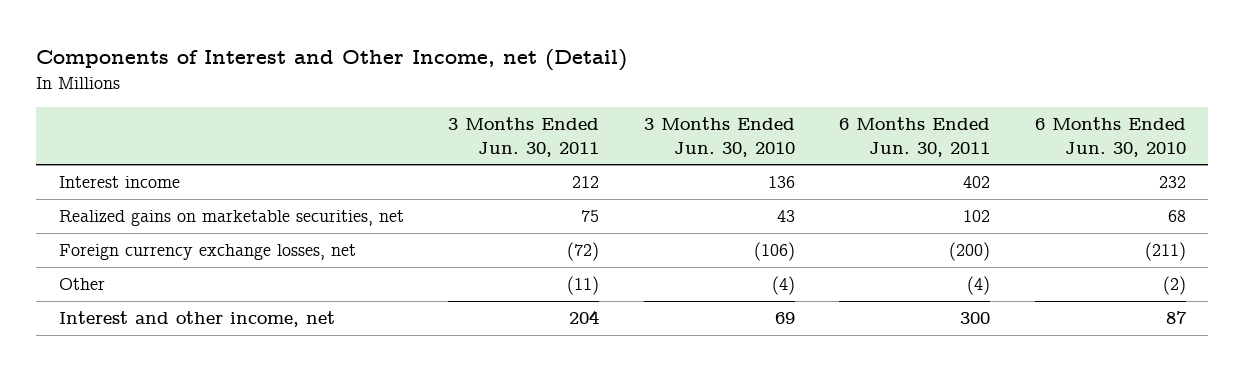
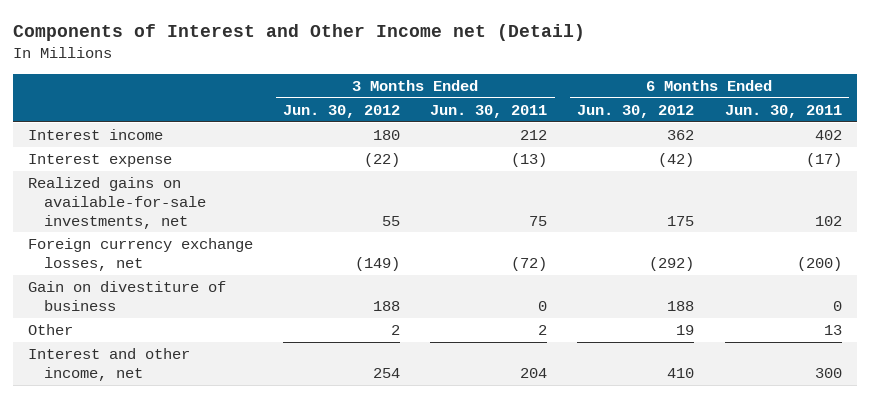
[36,49,628,72] Components of Interest and Other Income, net (Detail) -> [12,24,585,42] Components of Interest and Other Income net (Detail)
[643,117,795,157] 3 Months Ended Jun. 30, 2010 -> none
[1034,117,1186,157] 6 Months Ended Jun. 30, 2010 -> none
none -> [283,104,401,118] Jun. 30, 2012
none -> [577,104,695,118] Jun. 30, 2012
none -> [27,154,172,168] Interest expense
[58,210,404,227] Realized gains on marketable securities, net -> [27,177,206,229] Realized gains on available-for-sale investments, net
none -> [27,281,226,311] Gain on divestiture of business
[567,276,600,296] (11) -> [538,325,548,336] 2
[967,276,991,296] (4) -> [823,325,842,336] 13

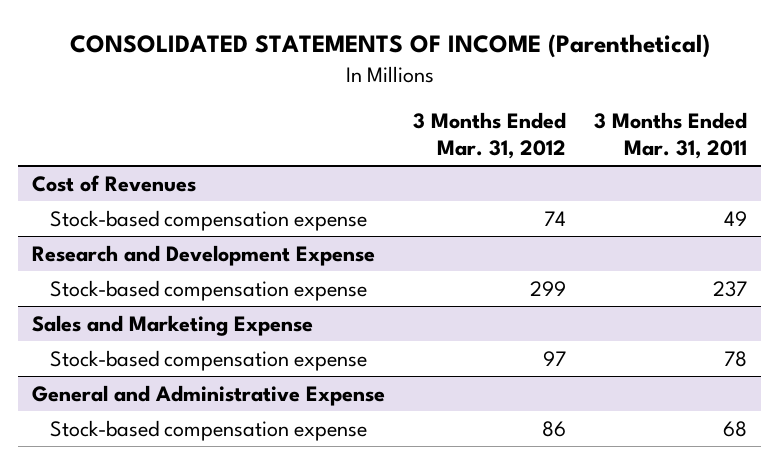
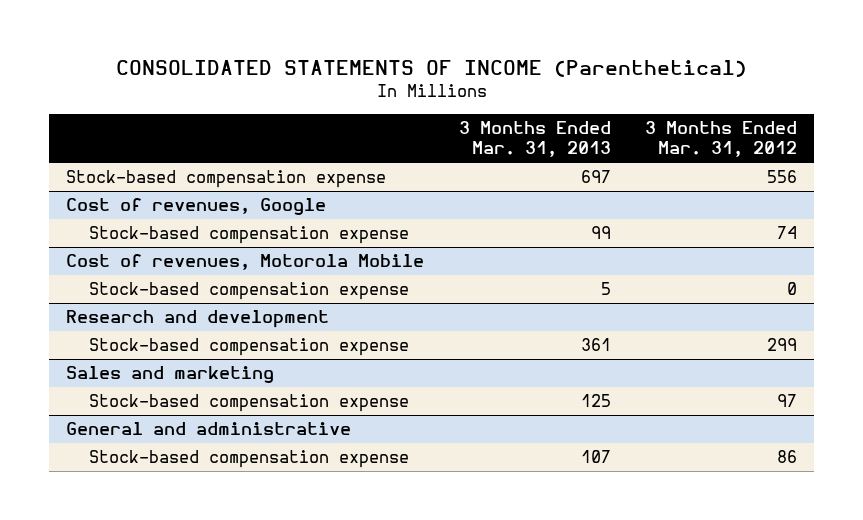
[594,112,748,159] 3 Months Ended Mar. 31, 2011 -> none
none -> [458,121,611,158] 3 Months Ended Mar. 31, 2013
none -> [66,170,387,189] Stock-based compensation expense
[32,174,197,192] Cost of Revenues -> [66,198,327,216] Cost of revenues, Google
none -> [66,254,425,271] Cost of revenues, Motorola Mobile
none -> [88,282,409,301] Stock-based compensation expense
[32,244,376,266] Research and Development Expense -> [66,310,330,329] Research and development
[32,314,314,336] Sales and Marketing Expense -> [66,366,275,384] Sales and marketing
[32,384,386,406] General and Administrative Expense -> [66,422,352,436] General and administrative

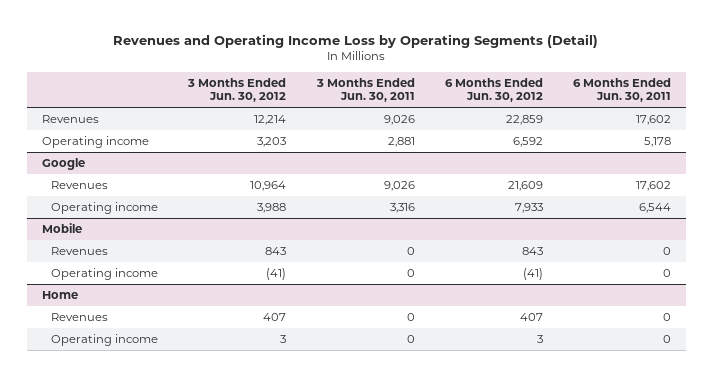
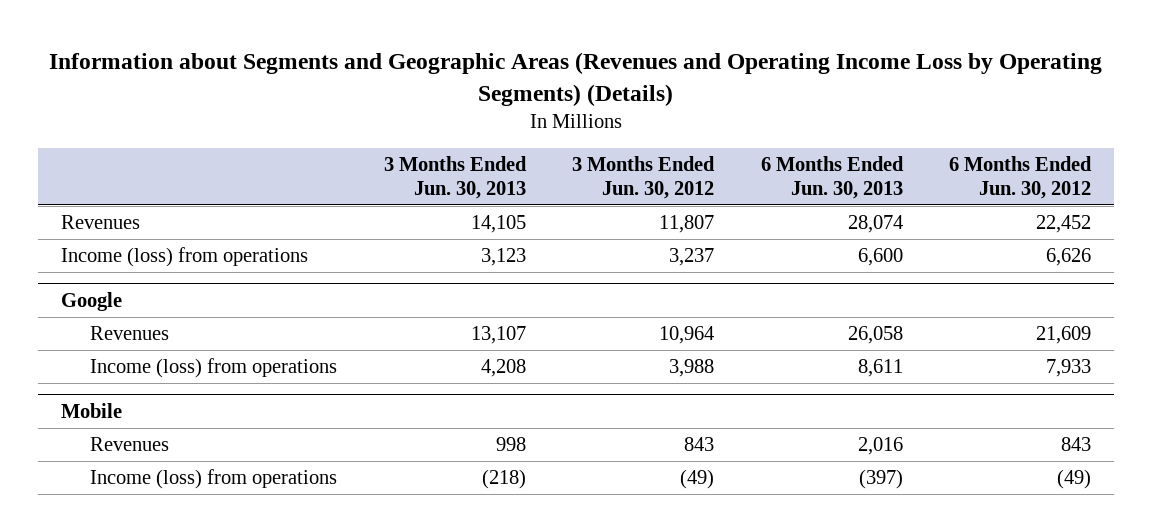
[113,33,599,48] Revenues and Operating Income Loss by Operating Segments (Detail) -> [49,52,1103,106] Information about Segments and Geographic Areas (Revenues and Operating Income Loss by Operating Segments) (Details)
[315,77,415,103] 3 Months Ended Jun. 30, 2011 -> none
[572,77,671,103] 6 Months Ended Jun. 30, 2011 -> none
none -> [383,156,527,200] 3 Months Ended Jun. 30, 2013
none -> [760,156,904,200] 6 Months Ended Jun. 30, 2013
[254,115,287,126] 12,214 -> [659,214,715,233] 11,807
[505,115,543,126] 22,859 -> [1035,214,1091,233] 22,452
[42,136,150,149] Operating income -> [61,246,309,267] Income (loss) from operations
[257,137,287,148] 3,203 -> [669,247,715,266] 3,237
[512,137,543,148] 6,592 -> [1045,247,1091,266] 6,626
[51,202,159,215] Operating income -> [90,357,338,378] Income (loss) from operations
[42,291,79,300] Home -> none
[51,313,109,322] Revenues -> none
[51,334,159,347] Operating income -> none
[51,268,159,281] Operating income -> [90,468,338,489] Income (loss) from operations
[266,268,287,281] (41) -> [680,468,715,489] (49)
[522,268,543,281] (41) -> [1056,468,1091,489] (49)

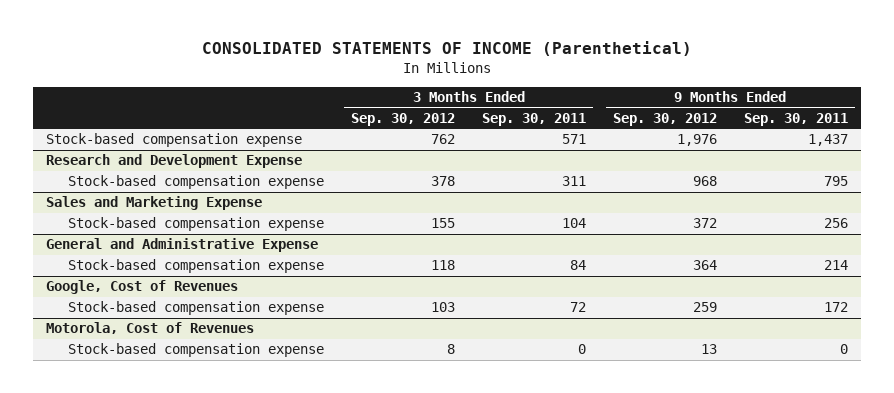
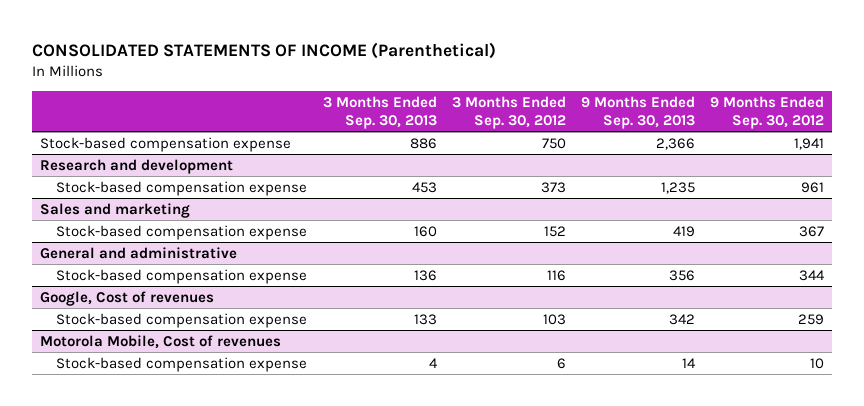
[482,113,587,127] Sep. 30, 2011 -> none
[743,113,848,127] Sep. 30, 2011 -> none
none -> [322,95,437,129] 3 Months Ended Sep. 30, 2013
none -> [581,95,696,129] 9 Months Ended Sep. 30, 2013
[431,134,456,145] 762 -> [541,137,566,149] 750
[677,134,718,147] 1,976 -> [794,137,825,150] 1,941
[46,154,303,169] Research and Development Expense -> [40,158,234,174] Research and development
[431,176,456,187] 378 -> [540,181,566,193] 373
[693,176,718,187] 968 -> [801,181,825,193] 961
[46,196,263,211] Sales and Marketing Expense -> [40,202,191,218] Sales and marketing
[431,218,456,229] 155 -> [543,225,566,237] 152
[693,218,718,229] 372 -> [799,225,825,237] 367
[46,238,319,253] General and Administrative Expense -> [40,246,238,259] General and administrative
[431,260,456,271] 118 -> [546,269,566,281] 116
[693,260,718,271] 364 -> [799,269,826,281] 344
[46,280,239,295] Google, Cost of Revenues -> [40,290,215,306] Google, Cost of revenues
[46,322,255,335] Motorola, Cost of Revenues -> [40,334,282,349] Motorola Mobile, Cost of revenues
[447,344,456,355] 8 -> [556,357,566,369] 6
[701,344,718,355] 13 -> [810,357,825,369] 10

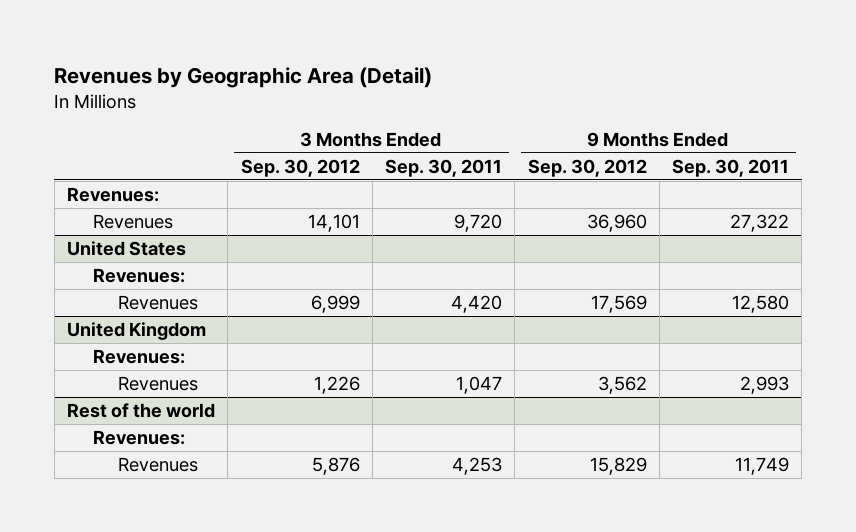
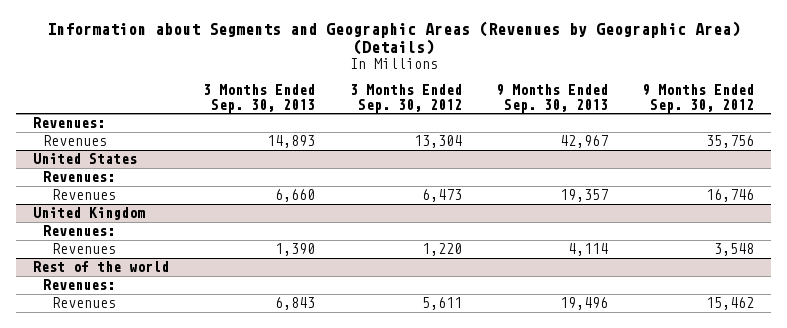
[54,66,433,88] Revenues by Geographic Area (Detail) -> [46,20,740,55] Information about Segments and Geographic Areas (Revenues by Geographic Area) (Details)
[385,158,503,177] Sep. 30, 2011 -> none
[672,158,790,177] Sep. 30, 2011 -> none
none -> [203,83,316,113] 3 Months Ended Sep. 30, 2013
none -> [495,83,608,113] 9 Months Ended Sep. 30, 2013
[307,213,360,232] 14,101 -> [413,135,462,149] 13,304
[586,213,647,232] 36,960 -> [705,135,754,149] 35,756
[310,294,360,313] 6,999 -> [421,189,462,203] 6,473
[590,294,647,313] 17,569 -> [705,189,754,203] 16,746
[313,375,360,394] 1,226 -> [421,243,462,257] 1,220
[597,375,647,394] 3,562 -> [713,243,754,257] 3,548
[311,456,360,475] 5,876 -> [421,297,462,311] 5,611
[589,456,647,475] 15,829 -> [705,297,754,311] 15,462

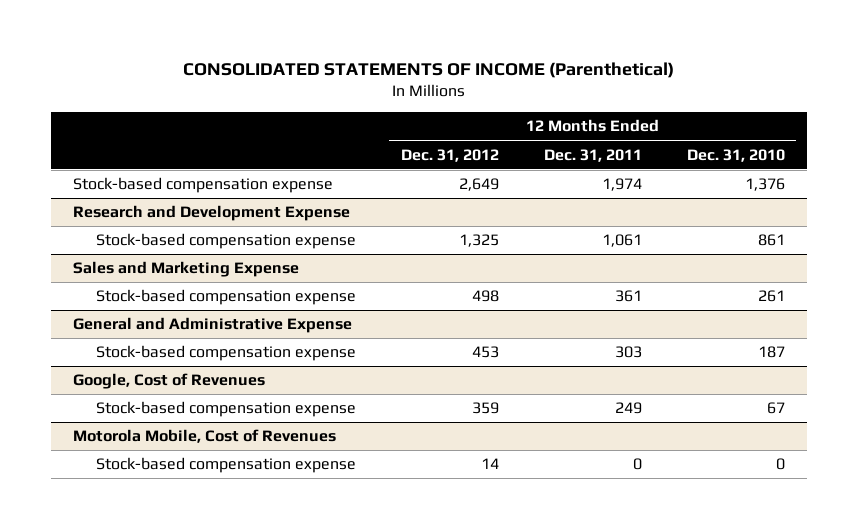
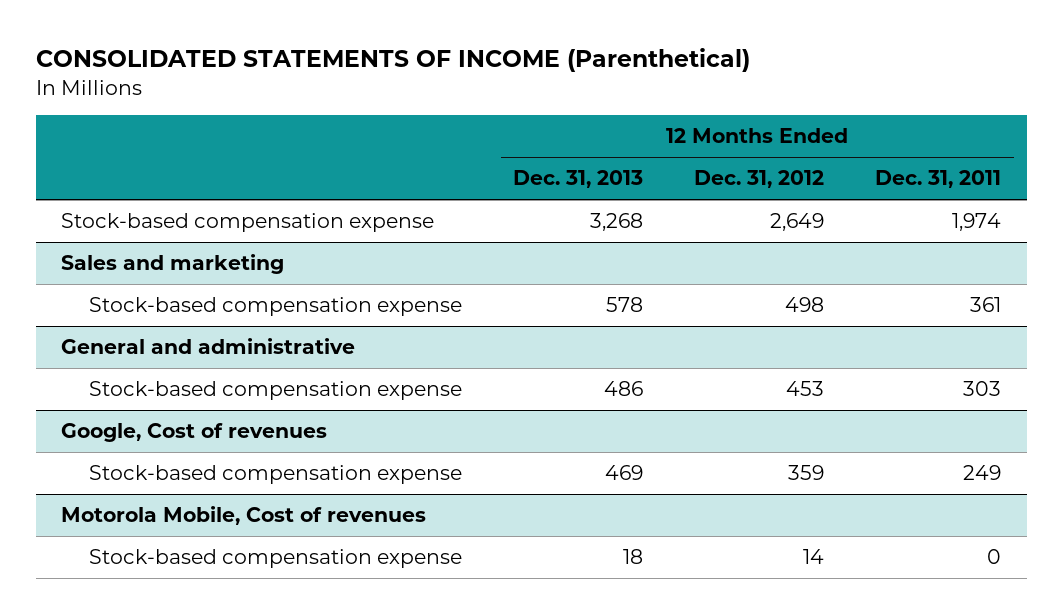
[686,148,785,162] Dec. 31, 2010 -> none
none -> [513,170,644,189] Dec. 31, 2013
[73,205,351,222] Research and Development Expense -> none
[95,233,356,250] Stock-based compensation expense -> none
[73,261,300,278] Sales and Marketing Expense -> [61,254,285,275] Sales and marketing
[73,317,353,334] General and Administrative Expense -> [61,338,356,355] General and administrative
[73,373,266,390] Google, Cost of Revenues -> [61,423,328,443] Google, Cost of revenues
[73,429,337,444] Motorola Mobile, Cost of Revenues -> [61,506,427,526] Motorola Mobile, Cost of revenues

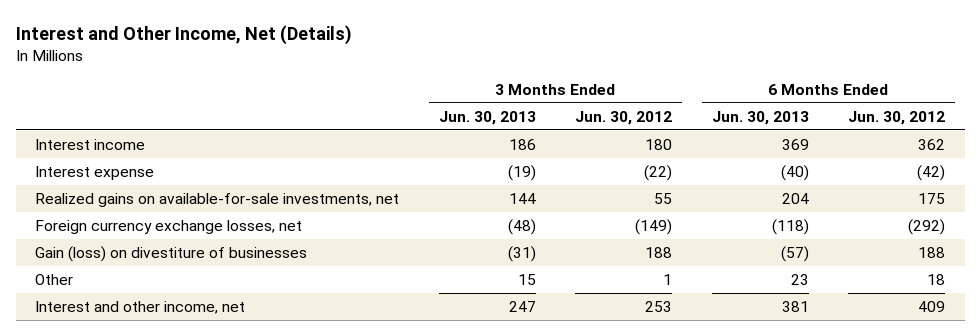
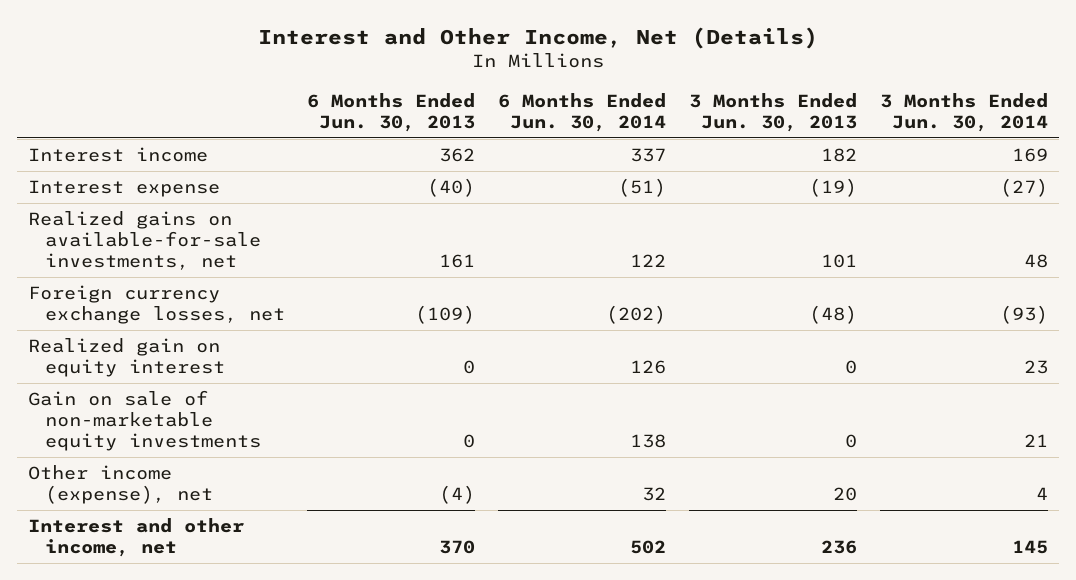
[575,110,673,125] Jun. 30, 2012 -> none
[848,110,946,125] Jun. 30, 2012 -> none
none -> [498,92,667,132] 6 Months Ended Jun. 30, 2014
none -> [879,92,1048,132] 3 Months Ended Jun. 30, 2014
[508,138,536,150] 186 -> [820,148,857,163] 182
[781,138,809,150] 369 -> [439,148,476,163] 362
[35,245,308,262] Gain (loss) on divestiture of businesses -> none
[508,192,536,204] 144 -> [820,254,857,269] 101
[781,192,809,204] 204 -> [439,254,476,269] 161
[771,218,809,235] (118) -> [415,305,476,325] (109)
none -> [28,338,225,378] Realized gain on equity interest
none -> [28,390,261,452] Gain on sale of non-marketable equity investments
[35,273,74,285] Other -> [28,465,213,505] Other income (expense), net
[517,273,536,285] 15 -> [832,487,857,502] 20
[790,273,809,285] 23 -> [439,485,476,505] (4)
[508,300,536,312] 247 -> [820,540,857,555] 236
[781,300,809,312] 381 -> [439,540,476,555] 370

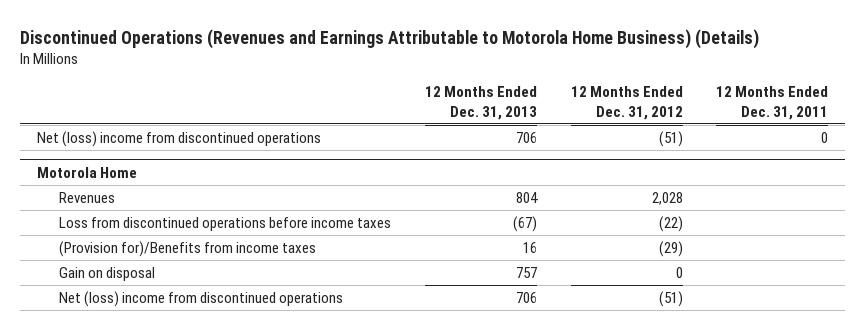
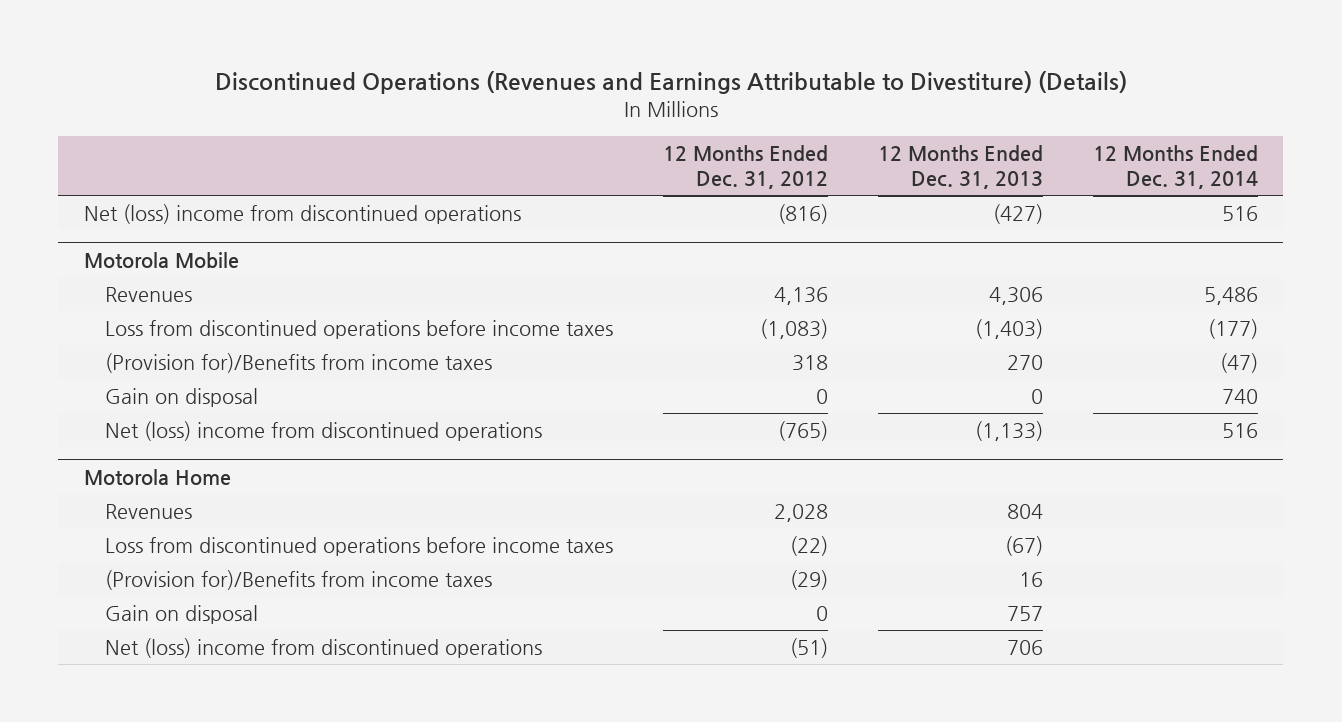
[20,28,760,49] Discontinued Operations (Revenues and Earnings Attributable to Motorola Home Business) (Details) -> [214,71,1127,95] Discontinued Operations (Revenues and Earnings Attributable to Divestiture) (Details)
[716,86,829,120] 12 Months Ended Dec. 31, 2011 -> none
none -> [1093,144,1259,190] 12 Months Ended Dec. 31, 2014
[516,131,538,143] 706 -> [993,204,1044,225] (427)
[658,130,683,147] (51) -> [778,204,829,225] (816)
none -> [83,251,239,268] Motorola Mobile
none -> [105,287,193,303] Revenues
none -> [105,320,614,340] Loss from discontinued operations before income taxes
none -> [105,353,493,374] (Provision for)/Benefits from income taxes
none -> [105,388,259,408] Gain on disposal
none -> [105,421,543,442] Net (loss) income from discontinued operations

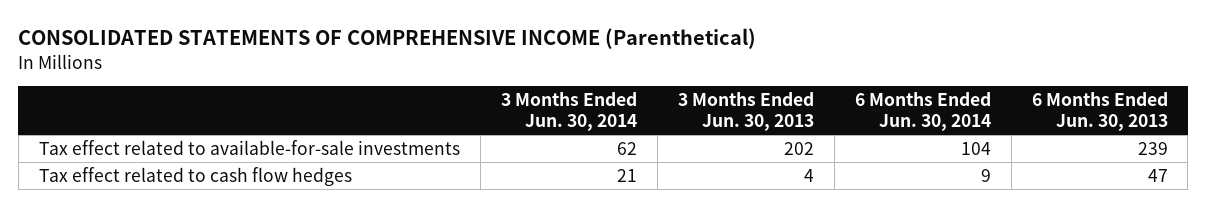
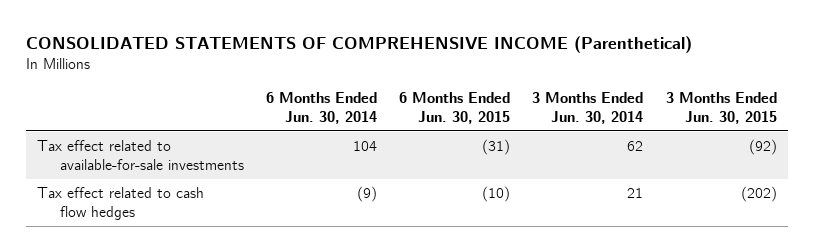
[677,92,814,131] 3 Months Ended Jun. 30, 2013 -> none
[1031,92,1168,131] 6 Months Ended Jun. 30, 2013 -> none
none -> [399,91,511,125] 6 Months Ended Jun. 30, 2015
none -> [665,91,777,125] 3 Months Ended Jun. 30, 2015
[980,168,991,182] 9 -> [356,185,377,202] (9)

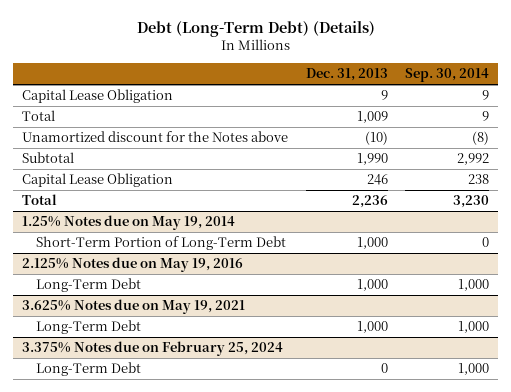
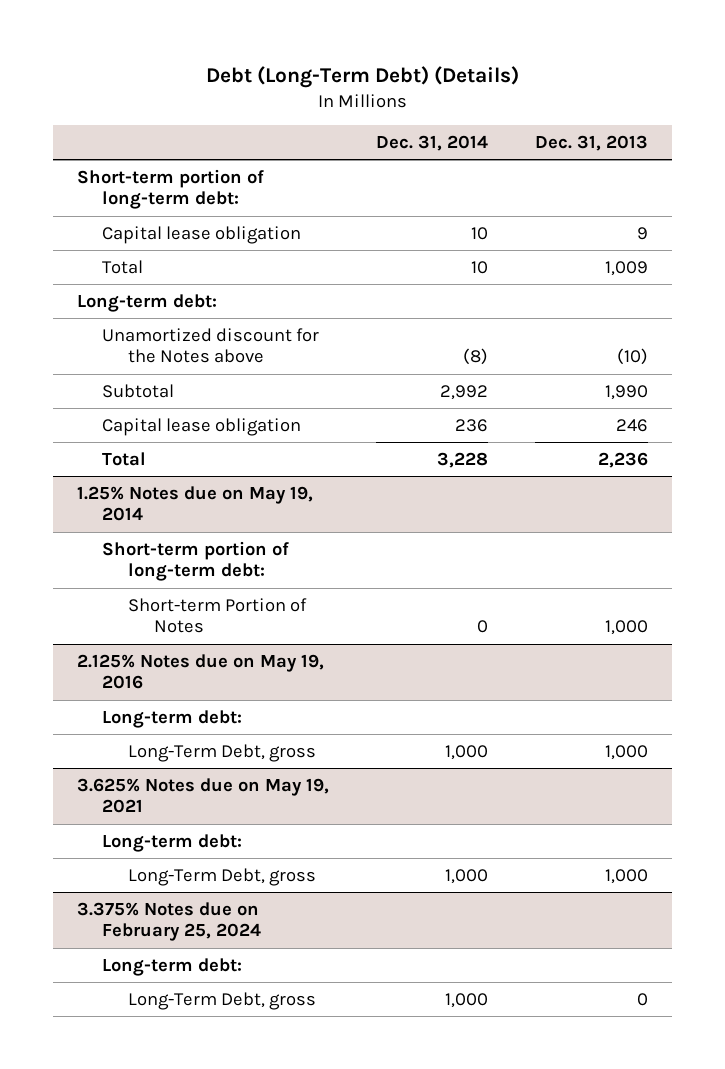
[405,68,490,83] Sep. 30, 2014 -> none
none -> [376,135,489,152] Dec. 31, 2014
none -> [76,168,264,210] Short-term portion of long-term debt:
[22,89,174,104] Capital Lease Obligation -> [102,225,302,244] Capital lease obligation
none -> [76,293,217,312] Long-term debt:
[22,173,174,188] Capital Lease Obligation -> [102,417,302,436] Capital lease obligation
none -> [102,540,290,582] Short-term portion of long-term debt:
[35,236,286,251] Short-Term Portion of Long-Term Debt -> [128,597,308,634] Short-term Portion of Notes
none -> [102,709,243,728] Long-term debt:
[35,278,141,293] Long-Term Debt -> [128,743,317,762] Long-Term Debt, gross
none -> [102,833,243,852] Long-term debt:
[35,320,141,335] Long-Term Debt -> [128,867,317,886] Long-Term Debt, gross
none -> [102,957,243,976] Long-term debt:
[35,362,141,377] Long-Term Debt -> [128,991,317,1010] Long-Term Debt, gross

